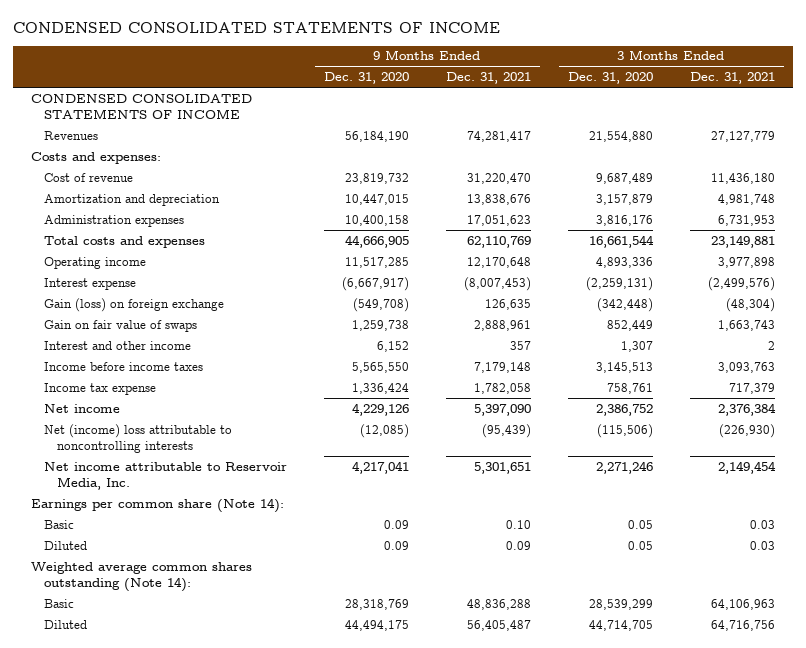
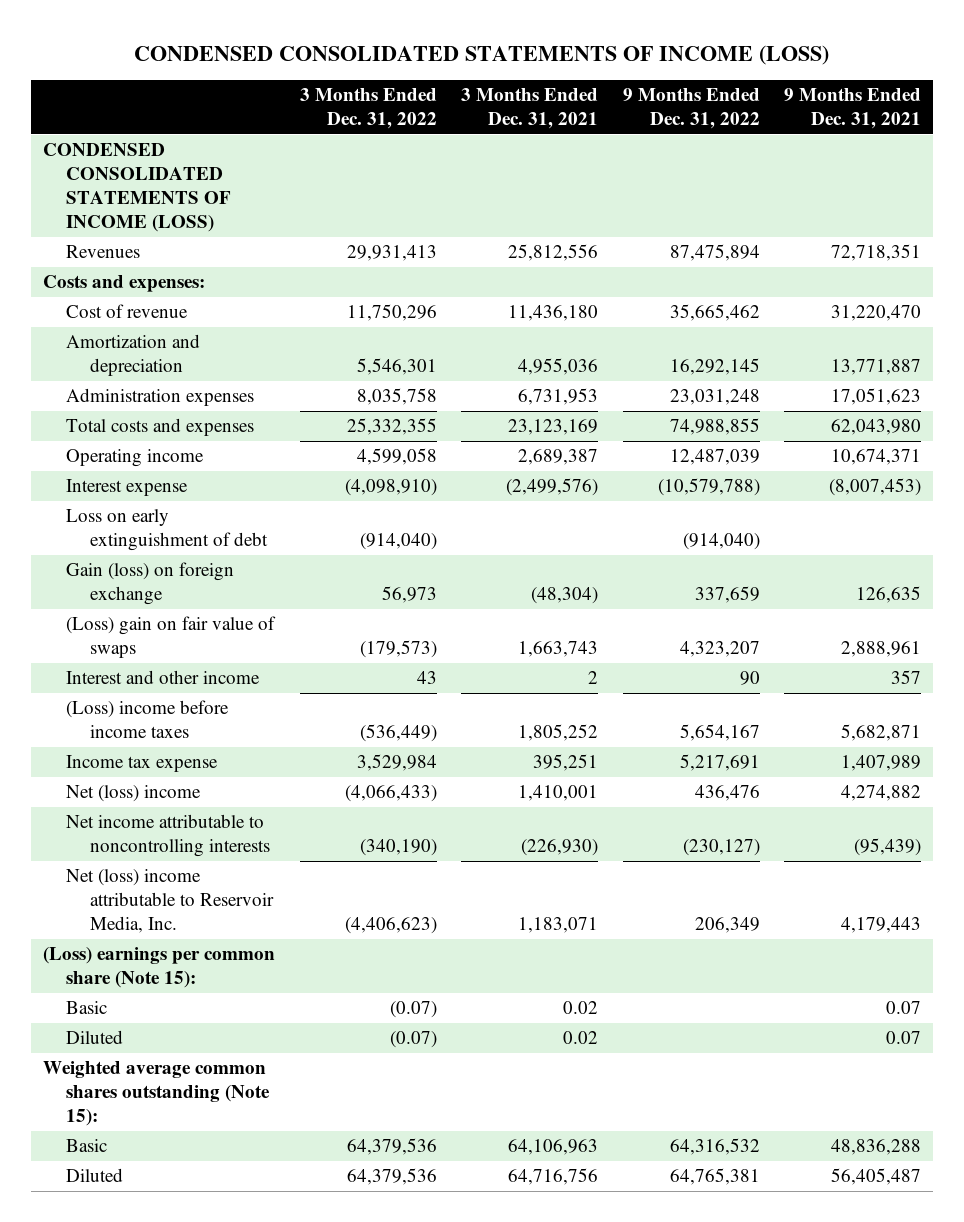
[12,21,500,33] CONDENSED CONSOLIDATED STATEMENTS OF INCOME -> [134,44,830,65] CONDENSED CONSOLIDATED STATEMENTS OF INCOME (LOSS)
[323,72,409,85] Dec. 31, 2020 -> none
[567,72,653,85] Dec. 31, 2020 -> none
none -> [299,88,437,129] 3 Months Ended Dec. 31, 2022
none -> [622,88,760,129] 9 Months Ended Dec. 31, 2022
[31,93,253,120] CONDENSED CONSOLIDATED STATEMENTS OF INCOME -> [43,143,232,232] CONDENSED CONSOLIDATED STATEMENTS OF INCOME (LOSS)
[466,130,531,142] 74,281,417 -> [831,244,922,262] 72,718,351
[710,130,775,142] 27,127,779 -> [508,244,599,262] 25,812,556
[466,193,531,205] 13,838,676 -> [831,359,922,376] 13,771,887
[717,193,775,205] 4,981,748 -> [518,358,599,376] 4,955,036
[466,235,531,248] 62,110,769 -> [831,419,922,436] 62,043,980
[710,234,775,248] 23,149,881 -> [508,419,599,436] 23,123,169
[466,256,531,268] 12,170,648 -> [831,449,922,466] 10,674,371
[717,256,775,268] 3,977,898 -> [518,449,599,466] 2,689,387
none -> [66,509,268,552] Loss on early extinguishment of debt
[44,319,198,332] Gain on fair value of swaps -> [66,616,277,659] (Loss) gain on fair value of swaps
[44,361,204,371] Income before income taxes -> [66,700,230,739] (Loss) income before income taxes
[473,361,531,373] 7,179,148 -> [841,724,922,742] 5,682,871
[717,361,775,373] 3,093,763 -> [518,724,599,742] 1,805,252
[473,382,531,394] 1,782,058 -> [841,755,922,772] 1,407,989
[728,382,775,394] 717,379 -> [533,754,599,772] 395,251
[44,403,121,413] Net income -> [66,785,202,803] Net (loss) income
[473,403,531,416] 5,397,090 -> [841,785,922,802] 4,274,882
[717,402,776,416] 2,376,384 -> [518,785,599,802] 1,410,001
[44,423,233,454] Net (income) loss attributable to noncontrolling interests -> [66,814,270,858] Net income attributable to noncontrolling interests
[44,461,288,491] Net income attributable to Reservoir Media, Inc. -> [66,869,274,934] Net (loss) income attributable to Reservoir Media, Inc.
[473,461,531,474] 5,301,651 -> [841,917,922,934] 4,179,443
[717,460,776,474] 2,149,454 -> [518,917,599,934] 1,183,071
[31,497,285,513] Earnings per common share (Note 14): -> [43,947,276,989] (Loss) earnings per common share (Note 15):
[505,519,531,529] 0.10 -> [886,1001,922,1015] 0.07
[749,519,775,529] 0.03 -> [563,1001,599,1015] 0.02
[505,540,531,550] 0.09 -> [886,1031,922,1045] 0.07
[749,540,775,550] 0.03 -> [563,1031,599,1045] 0.02
[31,561,253,593] Weighted average common shares outstanding (Note 14): -> [43,1061,271,1127] Weighted average common shares outstanding (Note 15):

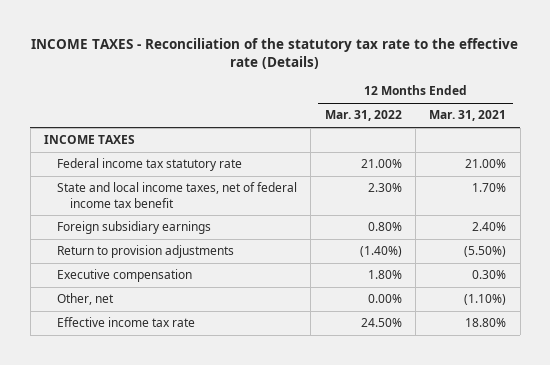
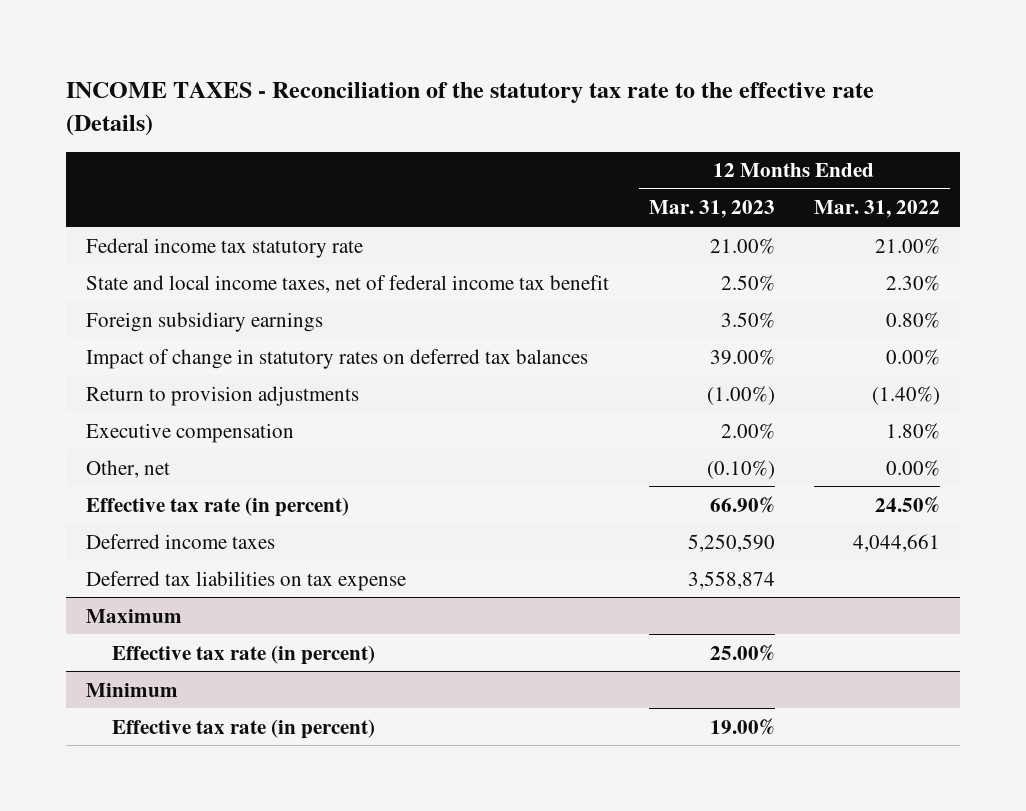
[429,110,507,122] Mar. 31, 2021 -> none
none -> [648,200,775,219] Mar. 31, 2023
[44,135,136,145] INCOME TAXES -> none
none -> [85,348,588,369] Impact of change in statutory rates on deferred tax balances
[56,317,195,328] Effective income tax rate -> [85,496,349,517] Effective tax rate (in percent)
none -> [85,533,275,549] Deferred income taxes
none -> [85,570,406,591] Deferred tax liabilities on tax expense
none -> [85,608,182,623] Maximum
none -> [112,644,376,665] Effective tax rate (in percent)
none -> [85,682,178,697] Minimum
none -> [112,718,376,739] Effective tax rate (in percent)

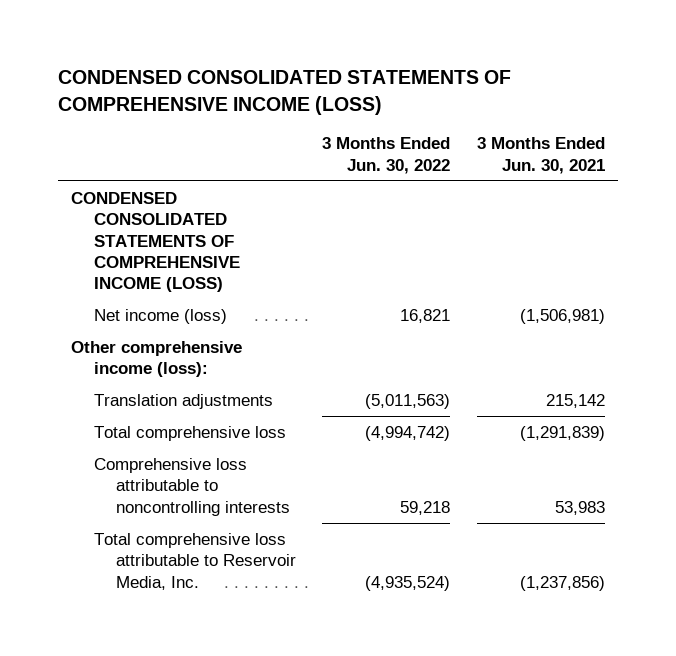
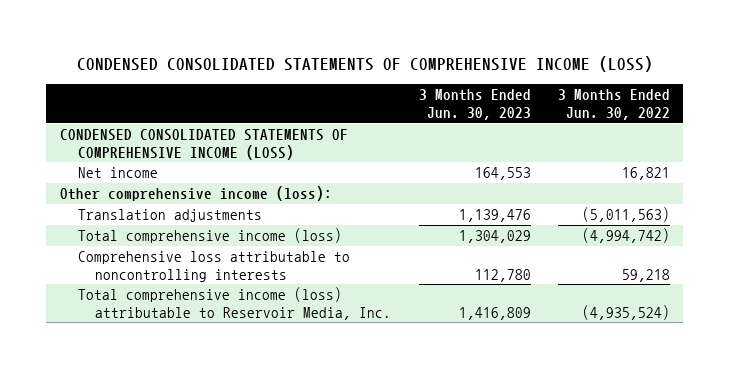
[476,137,605,174] 3 Months Ended Jun. 30, 2021 -> none
none -> [418,89,531,120] 3 Months Ended Jun. 30, 2023
[93,308,227,324] Net income (loss) -> [77,167,158,179] Net income
[93,425,286,441] Total comprehensive loss -> [77,228,342,244] Total comprehensive income (loss)
[93,532,296,590] Total comprehensive loss attributable to Reservoir Media, Inc. -> [77,287,392,320] Total comprehensive income (loss) attributable to Reservoir Media, Inc.

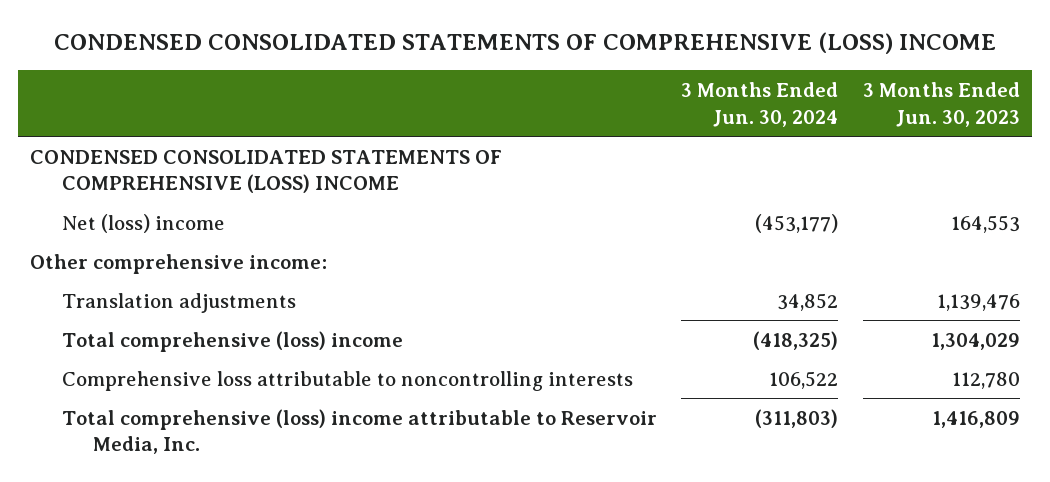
[76,56,653,73] CONDENSED CONSOLIDATED STATEMENTS OF COMPREHENSIVE INCOME (LOSS) -> [54,31,997,54] CONDENSED CONSOLIDATED STATEMENTS OF COMPREHENSIVE (LOSS) INCOME
[557,89,670,120] 3 Months Ended Jun. 30, 2022 -> none
none -> [681,82,839,127] 3 Months Ended Jun. 30, 2024
[59,129,348,160] CONDENSED CONSOLIDATED STATEMENTS OF COMPREHENSIVE INCOME (LOSS) -> [30,149,503,194] CONDENSED CONSOLIDATED STATEMENTS OF COMPREHENSIVE (LOSS) INCOME
[77,167,158,179] Net income -> [61,213,225,233] Net (loss) income
[59,186,332,202] Other comprehensive income (loss): -> [30,253,328,274] Other comprehensive income:
[77,228,342,244] Total comprehensive income (loss) -> [61,330,403,352] Total comprehensive (loss) income
[77,287,392,320] Total comprehensive income (loss) attributable to Reservoir Media, Inc. -> [61,408,657,455] Total comprehensive (loss) income attributable to Reservoir Media, Inc.

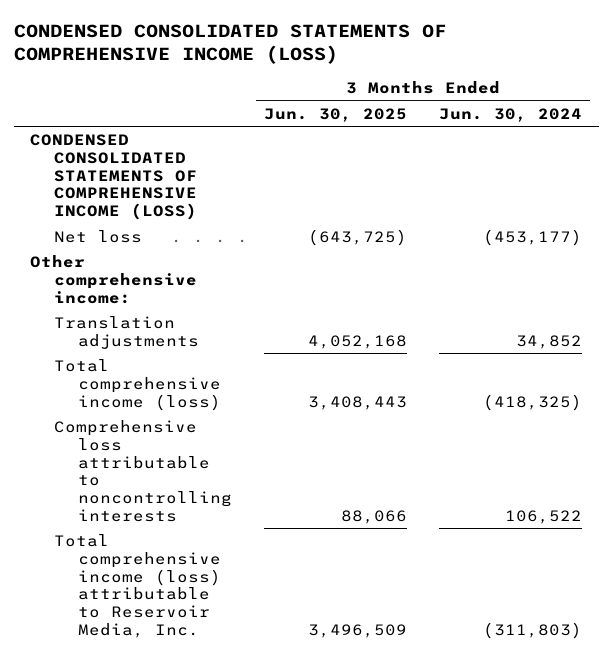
[54,31,997,54] CONDENSED CONSOLIDATED STATEMENTS OF COMPREHENSIVE (LOSS) INCOME -> [13,24,446,65] CONDENSED CONSOLIDATED STATEMENTS OF COMPREHENSIVE INCOME (LOSS)
[863,82,1021,127] 3 Months Ended Jun. 30, 2023 -> none
none -> [263,107,407,122] Jun. 30, 2025
[30,149,503,194] CONDENSED CONSOLIDATED STATEMENTS OF COMPREHENSIVE (LOSS) INCOME -> [29,133,197,221] CONDENSED CONSOLIDATED STATEMENTS OF COMPREHENSIVE INCOME (LOSS)
[61,213,225,233] Net (loss) income -> [53,229,142,243] Net loss
[61,330,403,352] Total comprehensive (loss) income -> [53,358,221,411] Total comprehensive income (loss)
[61,408,657,455] Total comprehensive (loss) income attributable to Reservoir Media, Inc. -> [53,533,221,638] Total comprehensive income (loss) attributable to Reservoir Media, Inc.

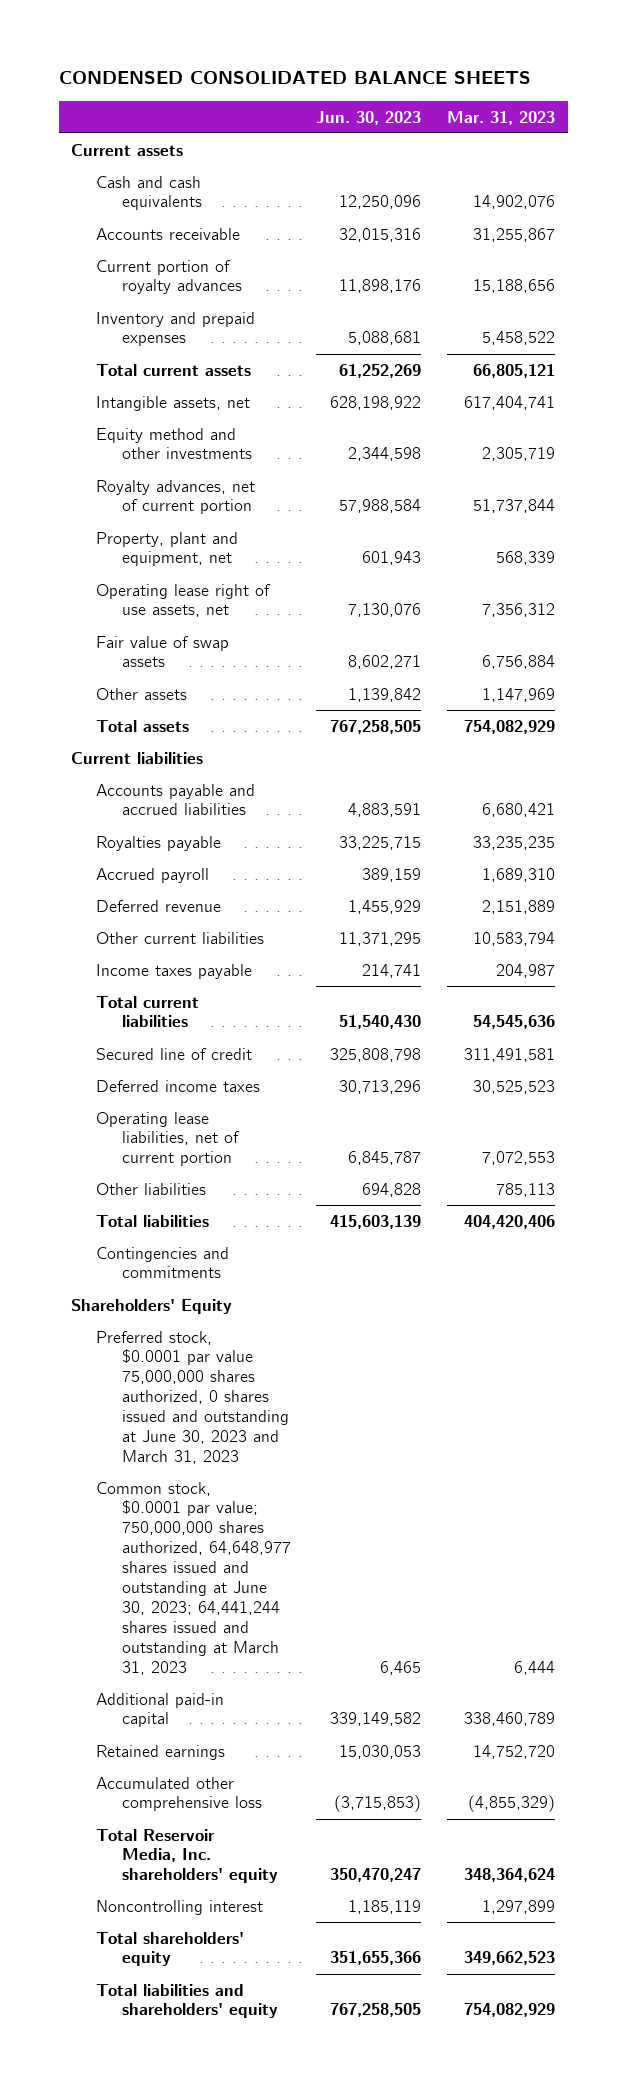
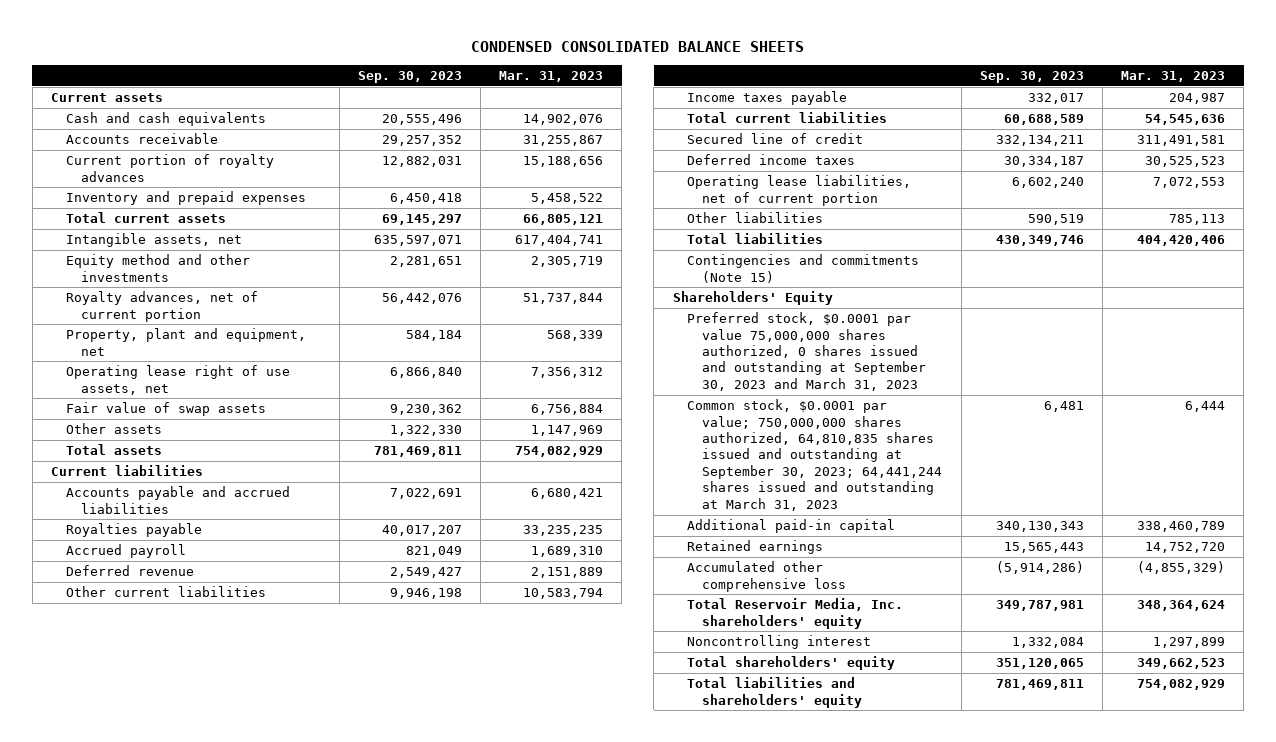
[316,110,422,125] Jun. 30, 2023 -> none
none -> [357,70,462,83] Sep. 30, 2023
[96,1246,230,1279] Contingencies and commitments -> [687,254,920,283] Contingencies and commitments (Note 15)
[96,1330,289,1464] Preferred stock, $0.0001 par value 75,000,000 shares authorized, 0 shares issued and outstanding at June 30, 2023 and March 31, 2023 -> [687,312,927,391] Preferred stock, $0.0001 par value 75,000,000 shares authorized, 0 shares issued and outstanding at September 30, 2023 and March 31, 2023
[96,1481,291,1675] Common stock, $0.0001 par value; 750,000,000 shares authorized, 64,648,977 shares issued and outstanding at June 30, 2023; 64,441,244 shares issued and outstanding at March 31, 2023 -> [687,399,943,511] Common stock, $0.0001 par value; 750,000,000 shares authorized, 64,810,835 shares issued and outstanding at September 30, 2023; 64,441,244 shares issued and outstanding at March 31, 2023

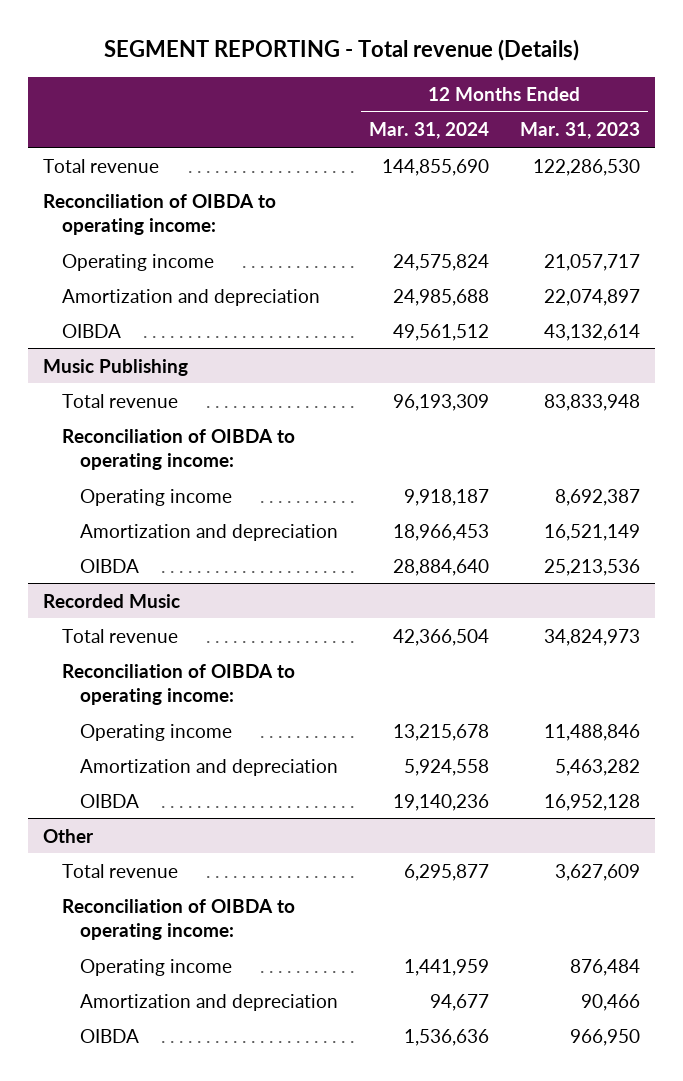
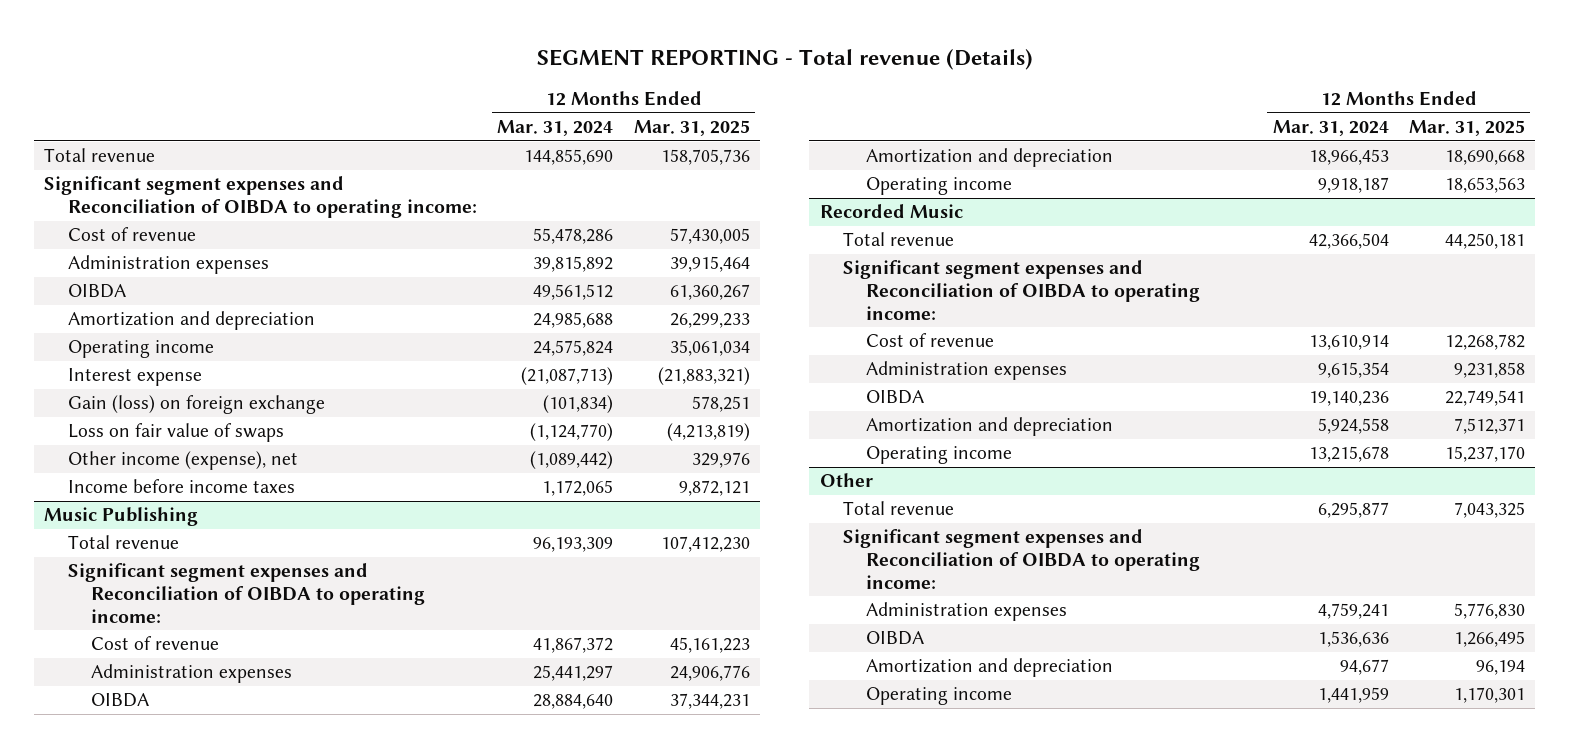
[519,122,640,140] Mar. 31, 2023 -> none
none -> [633,119,750,136] Mar. 31, 2025
[43,193,277,235] Reconciliation of OIBDA to operating income: -> [44,176,477,219] Significant segment expenses and Reconciliation of OIBDA to operating income:
none -> [67,227,196,242] Cost of revenue
none -> [67,255,269,275] Administration expenses
[61,288,320,306] Amortization and depreciation -> [67,311,315,331] Amortization and depreciation
[61,253,214,271] Operating income -> [67,340,214,359] Operating income
none -> [67,368,202,387] Interest expense
none -> [67,395,325,415] Gain (loss) on foreign exchange
none -> [67,423,284,443] Loss on fair value of swaps
none -> [67,451,298,471] Other income (expense), net
none -> [67,479,295,494] Income before income taxes
[61,428,295,470] Reconciliation of OIBDA to operating income: -> [67,563,426,623] Significant segment expenses and Reconciliation of OIBDA to operating income:
none -> [91,636,220,651] Cost of revenue
none -> [91,664,293,684] Administration expenses
[80,523,339,541] Amortization and depreciation -> [866,148,1114,168] Amortization and depreciation
[80,488,233,506] Operating income -> [866,177,1013,196] Operating income
[61,663,295,705] Reconciliation of OIBDA to operating income: -> [842,260,1201,320] Significant segment expenses and Reconciliation of OIBDA to operating income:
none -> [866,333,995,348] Cost of revenue
none -> [866,361,1068,381] Administration expenses
[80,758,339,776] Amortization and depreciation -> [866,417,1114,437] Amortization and depreciation
[80,723,233,741] Operating income -> [866,446,1013,465] Operating income
[61,898,295,940] Reconciliation of OIBDA to operating income: -> [842,529,1201,589] Significant segment expenses and Reconciliation of OIBDA to operating income:
none -> [866,602,1068,622] Administration expenses
[80,993,339,1011] Amortization and depreciation -> [866,658,1114,678] Amortization and depreciation
[80,958,233,976] Operating income -> [866,687,1013,706] Operating income

